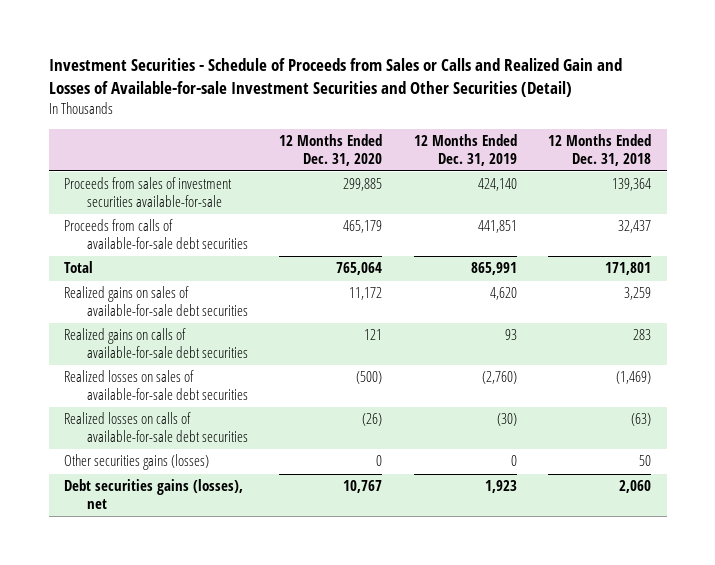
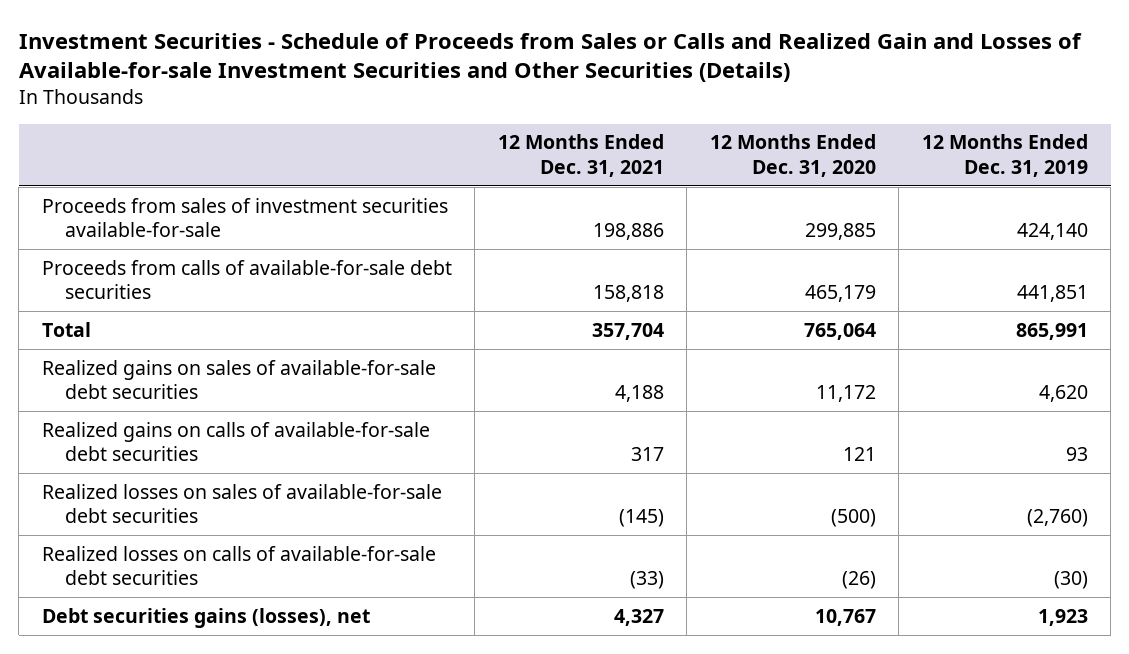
[48,58,622,98] Investment Securities - Schedule of Proceeds from Sales or Calls and Realized Gain and Losses of Available-for-sale Investment Securities and Other Securities (Detail) -> [18,32,1082,83] Investment Securities - Schedule of Proceeds from Sales or Calls and Realized Gain and Losses of Available-for-sale Investment Securities and Other Securities (Details)
[547,134,651,166] 12 Months Ended Dec. 31, 2018 -> none
none -> [497,134,664,177] 12 Months Ended Dec. 31, 2021
[64,454,210,471] Other securities gains (losses) -> none

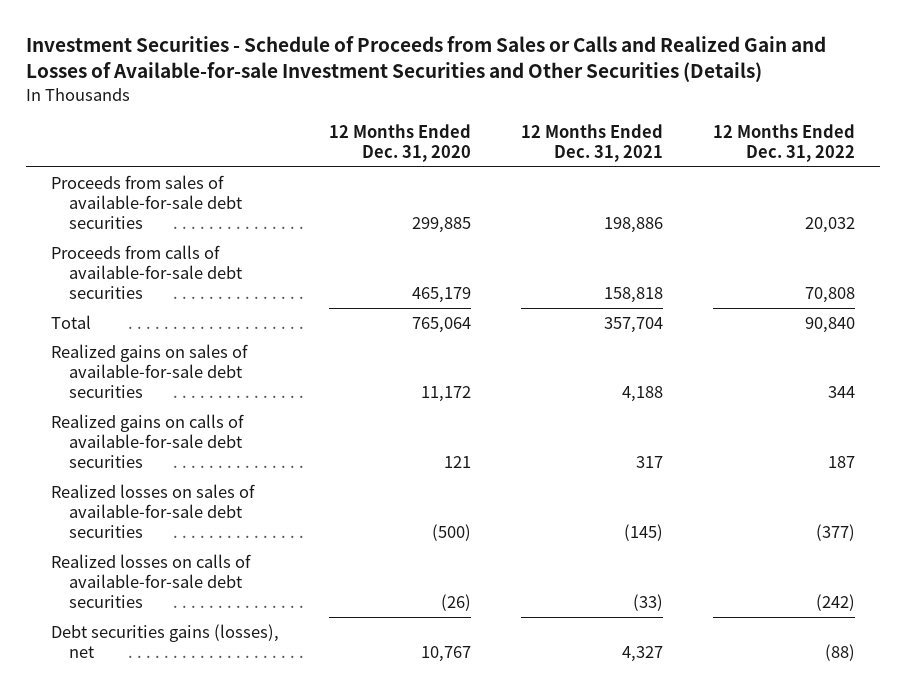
[921,134,1088,177] 12 Months Ended Dec. 31, 2019 -> none
none -> [713,124,856,163] 12 Months Ended Dec. 31, 2022
[41,197,448,238] Proceeds from sales of investment securities available-for-sale -> [51,174,242,230] Proceeds from sales of available-for-sale debt securities

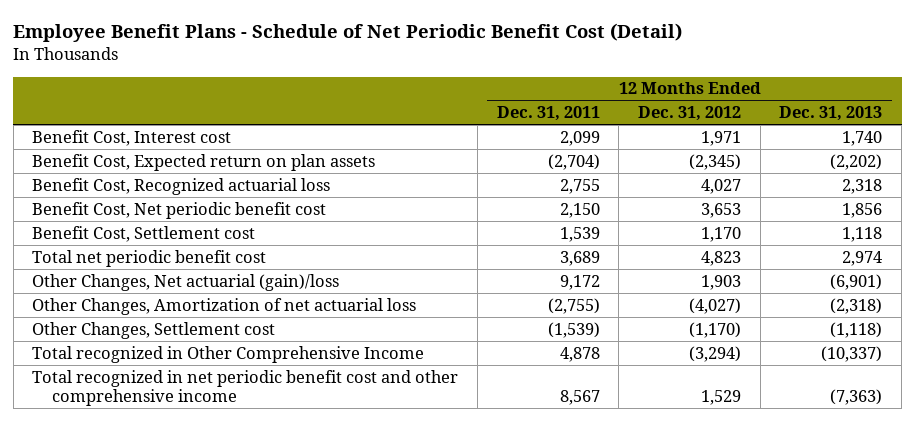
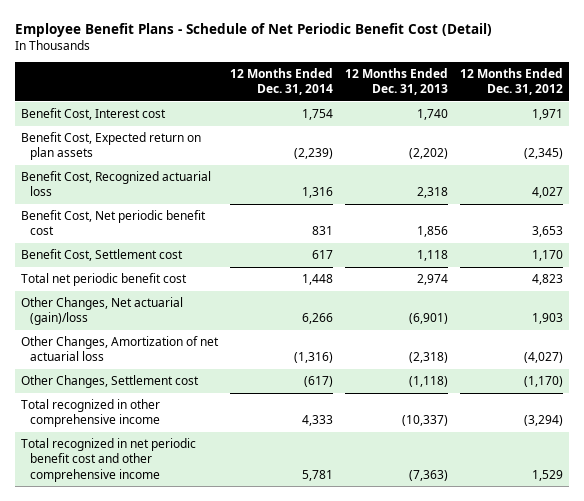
[496,106,600,122] Dec. 31, 2011 -> none
none -> [230,67,334,96] 12 Months Ended Dec. 31, 2014
[32,345,425,363] Total recognized in Other Comprehensive Income -> [21,399,161,428] Total recognized in other comprehensive income

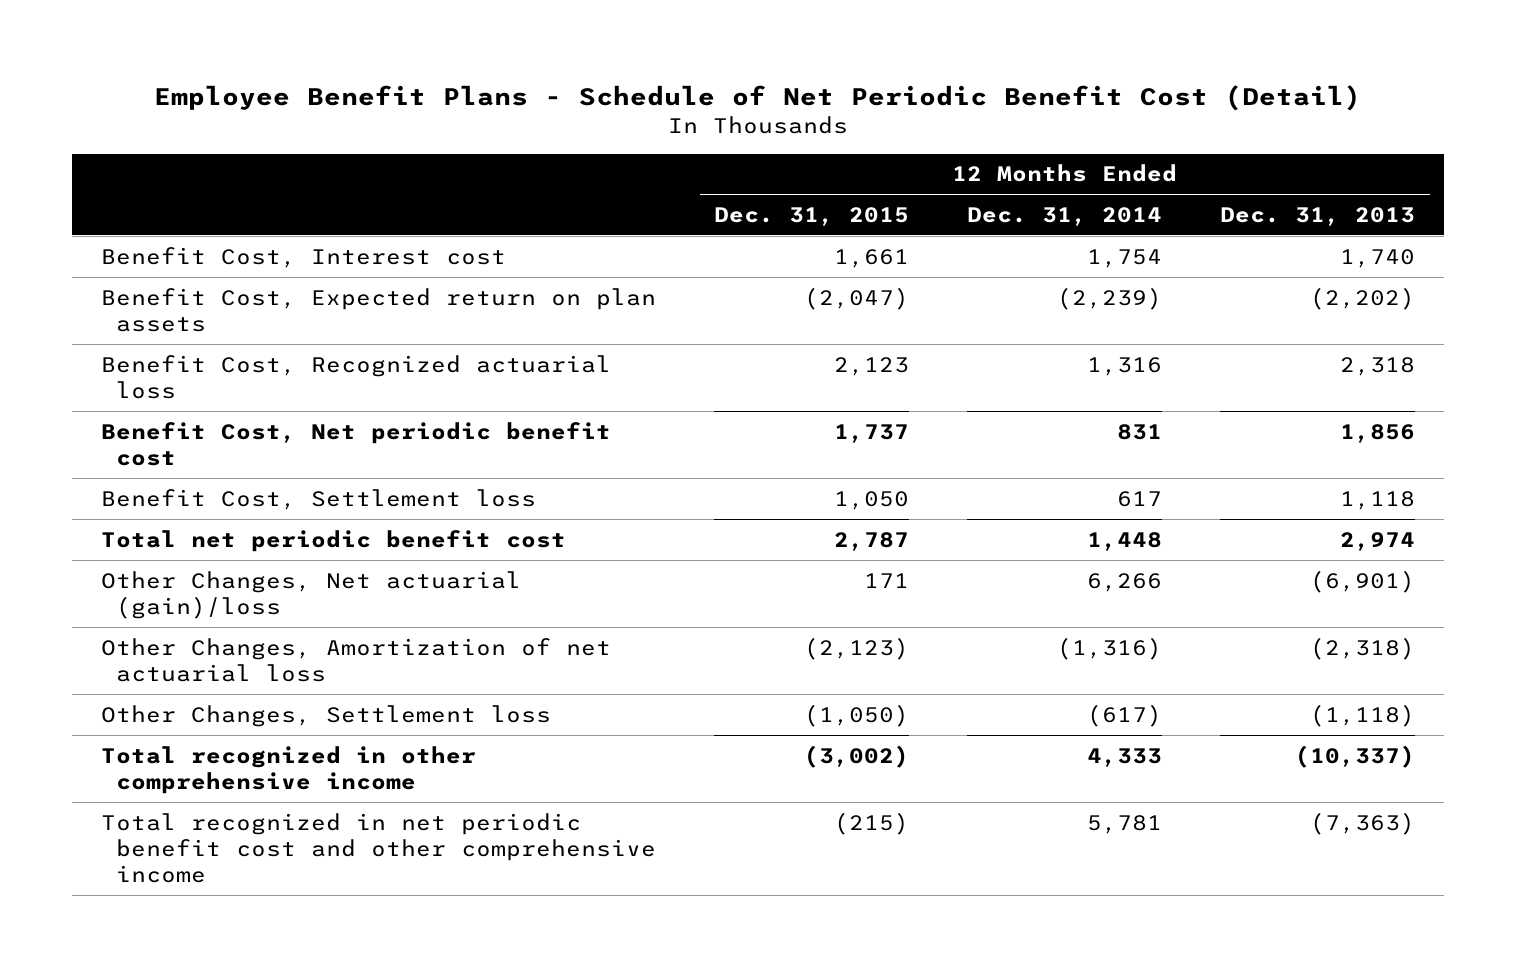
[460,67,564,96] 12 Months Ended Dec. 31, 2012 -> none
none -> [714,206,910,226] Dec. 31, 2015
[21,249,184,262] Benefit Cost, Settlement cost -> [101,488,537,510] Benefit Cost, Settlement loss
[21,375,200,389] Other Changes, Settlement cost -> [101,704,552,727] Other Changes, Settlement loss

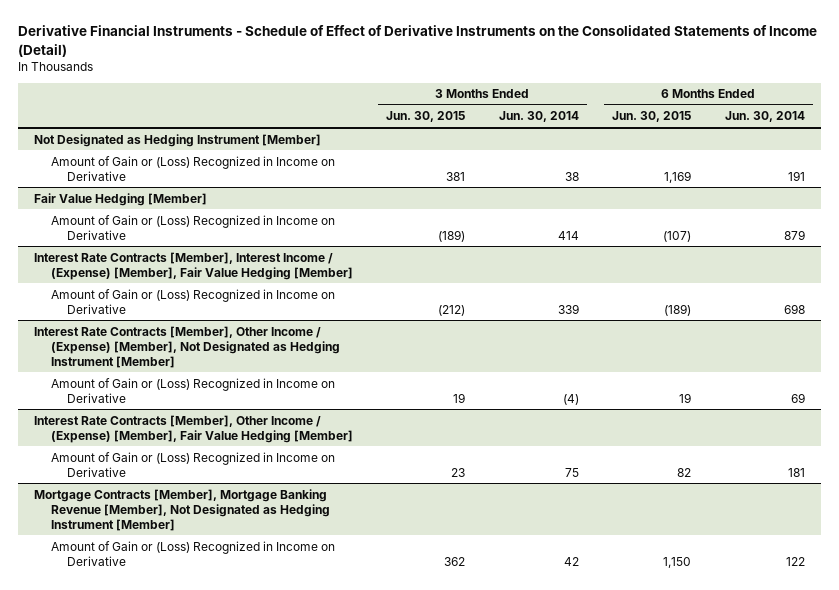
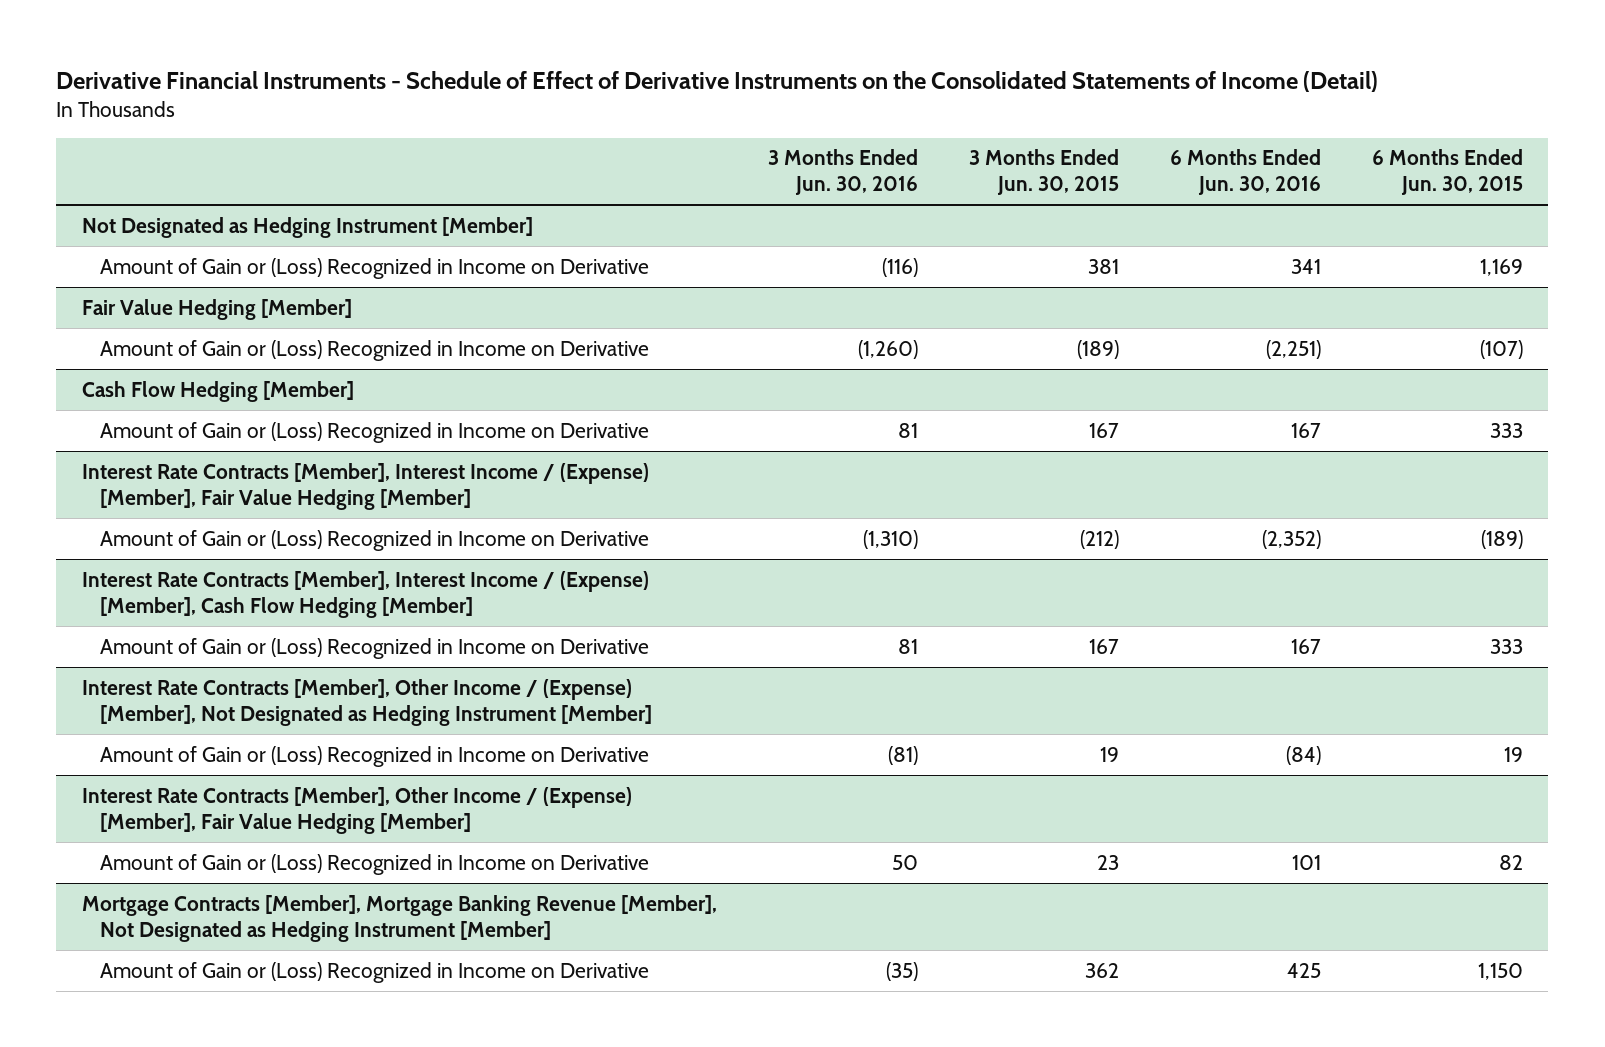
[498,111,579,123] Jun. 30, 2014 -> none
[724,111,805,123] Jun. 30, 2014 -> none
none -> [767,149,918,196] 3 Months Ended Jun. 30, 2016
none -> [1169,149,1321,196] 6 Months Ended Jun. 30, 2016
none -> [81,380,354,402] Cash Flow Hedging [Member]
none -> [100,421,650,443] Amount of Gain or (Loss) Recognized in Income on Derivative
none -> [81,570,649,618] Interest Rate Contracts [Member], Interest Income / (Expense) [Member], Cash Flow Hedging [Member]
none -> [100,637,650,659] Amount of Gain or (Loss) Recognized in Income on Derivative

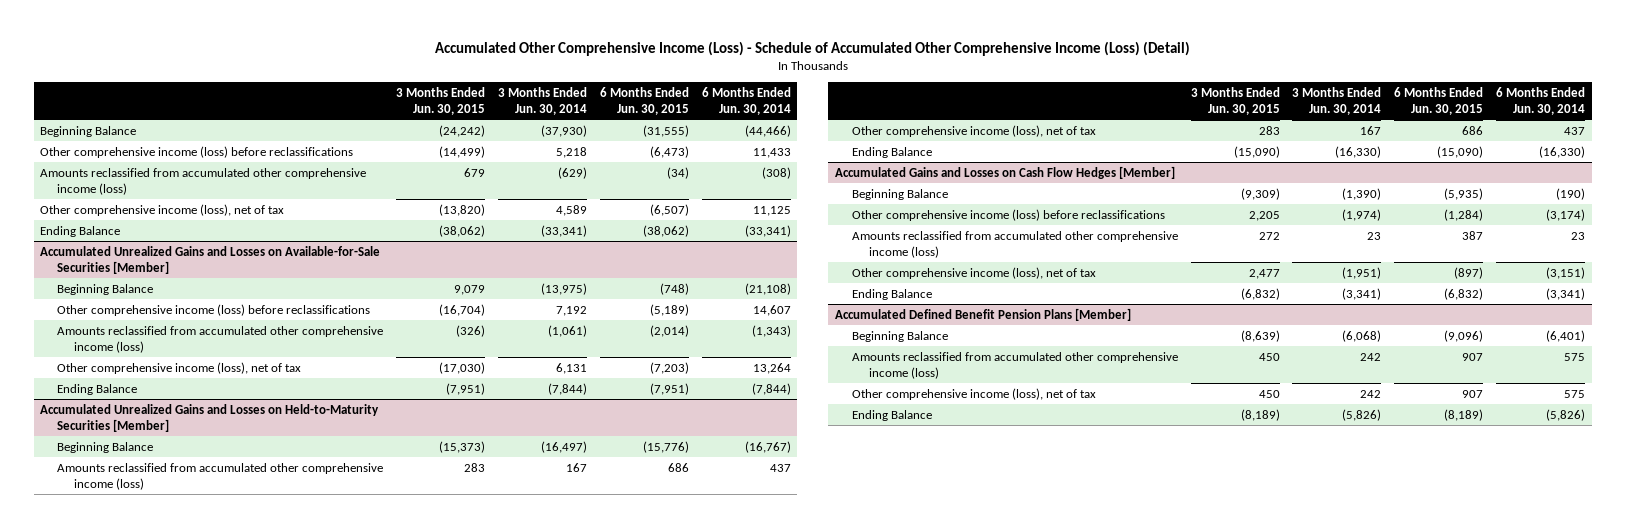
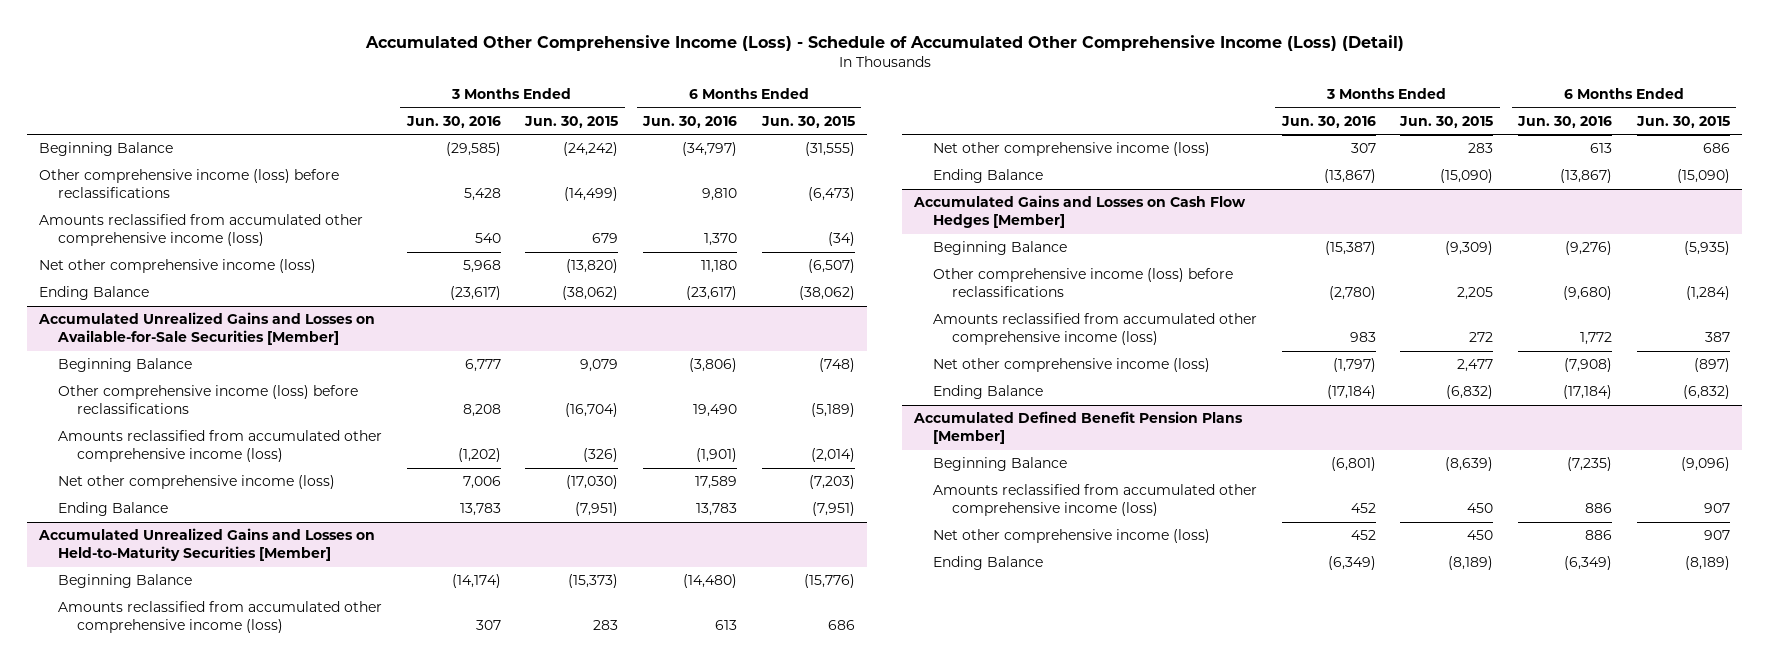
[497,87,587,115] 3 Months Ended Jun. 30, 2014 -> none
[701,87,791,115] 6 Months Ended Jun. 30, 2014 -> none
none -> [405,115,501,128] Jun. 30, 2016
none -> [642,115,738,128] Jun. 30, 2016
[40,203,285,216] Other comprehensive income (loss), net of tax -> [39,259,317,274] Net other comprehensive income (loss)
[57,361,302,374] Other comprehensive income (loss), net of tax -> [57,475,335,490] Net other comprehensive income (loss)
[851,124,1096,137] Other comprehensive income (loss), net of tax -> [932,142,1210,157] Net other comprehensive income (loss)
[851,266,1096,279] Other comprehensive income (loss), net of tax -> [932,358,1210,373] Net other comprehensive income (loss)
[851,387,1096,400] Other comprehensive income (loss), net of tax -> [932,529,1210,544] Net other comprehensive income (loss)

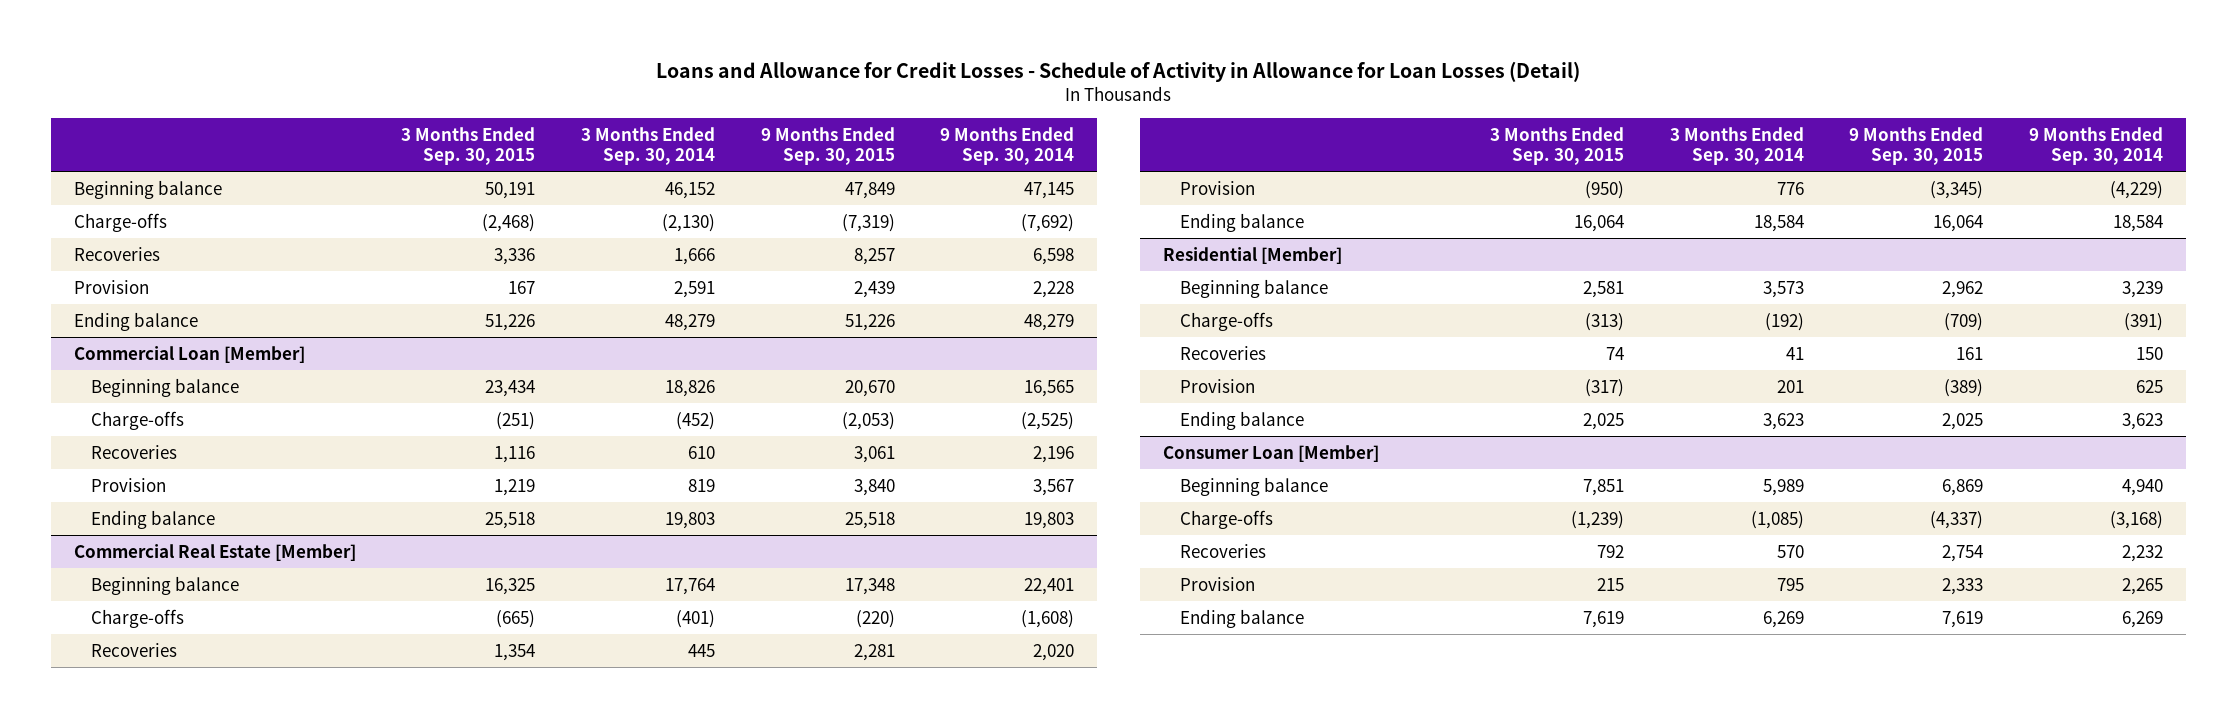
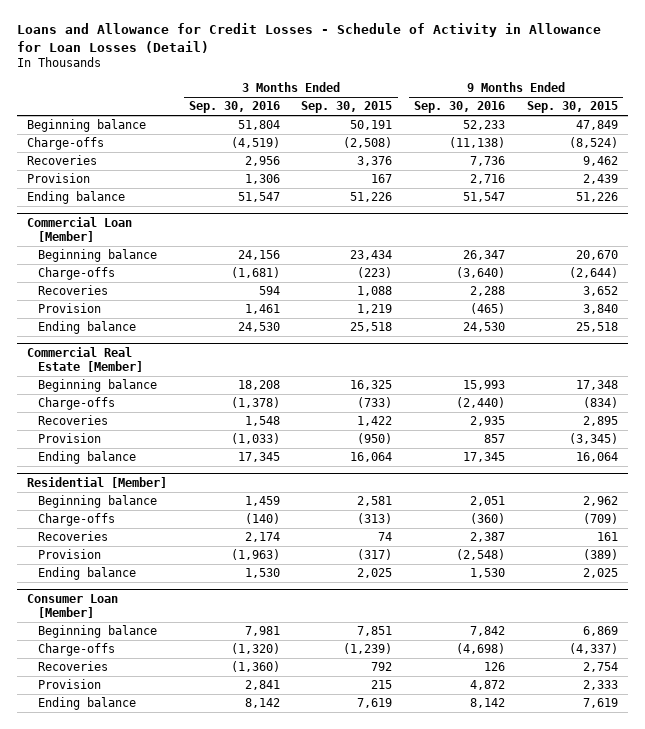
[580,126,715,166] 3 Months Ended Sep. 30, 2014 -> none
[940,126,1075,166] 9 Months Ended Sep. 30, 2014 -> none
none -> [188,101,280,114] Sep. 30, 2016
none -> [414,101,506,114] Sep. 30, 2016
[482,213,536,232] (2,468) -> [343,137,393,149] (2,508)
[841,213,895,232] (7,319) -> [568,137,618,149] (8,524)
[494,247,536,265] 3,336 -> [357,156,393,167] 3,376
[853,247,895,265] 8,257 -> [582,156,618,167] 9,462
[496,411,536,430] (251) -> [357,267,393,279] (223)
[841,411,895,430] (2,053) -> [568,267,618,279] (2,644)
[494,445,536,463] 1,116 -> [357,286,393,297] 1,088
[853,445,895,463] 3,061 -> [582,286,618,297] 3,652
[496,609,536,628] (665) -> [357,397,393,409] (733)
[855,609,895,628] (220) -> [582,397,618,409] (834)
[494,643,536,661] 1,354 -> [357,416,393,427] 1,422
[853,643,895,661] 2,281 -> [582,416,618,427] 2,895

